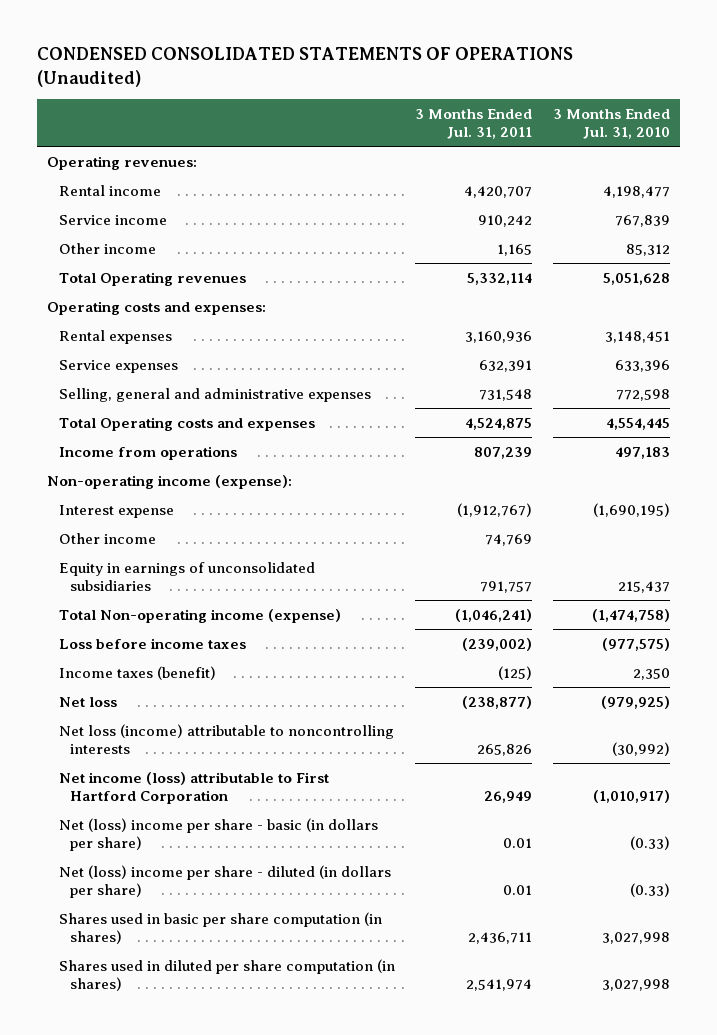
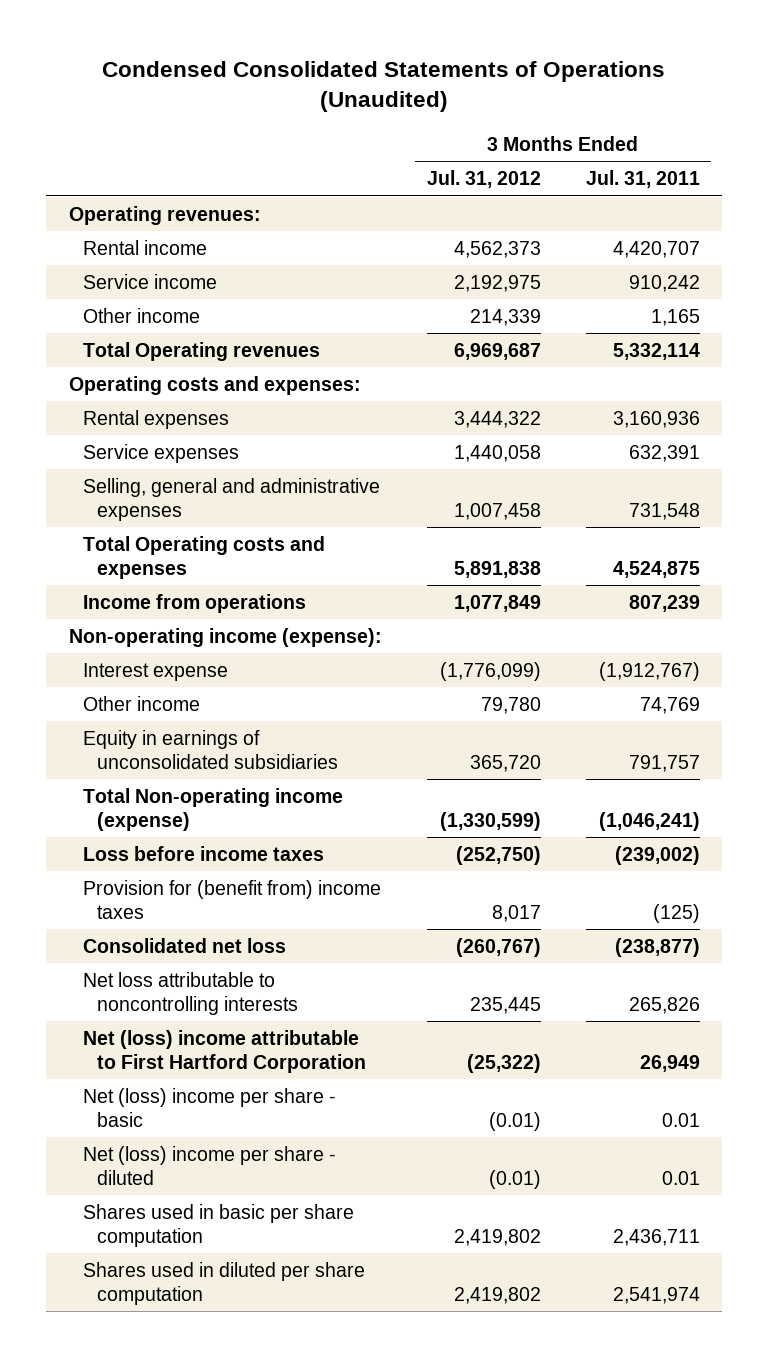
[36,47,573,87] CONDENSED CONSOLIDATED STATEMENTS OF OPERATIONS (Unaudited) -> [102,60,666,113] Condensed Consolidated Statements of Operations (Unaudited)
[553,108,671,139] 3 Months Ended Jul. 31, 2010 -> none
none -> [426,170,541,189] Jul. 31, 2012
[58,665,216,680] Income taxes (benefit) -> [82,879,381,920] Provision for (benefit from) income taxes
[58,696,117,707] Net loss -> [82,937,286,953] Consolidated net loss
[58,723,394,754] Net loss (income) attributable to noncontrolling interests -> [82,971,298,1016] Net loss attributable to noncontrolling interests
[58,771,329,804] Net income (loss) attributable to First Hartford Corporation -> [82,1029,366,1074] Net (loss) income attributable to First Hartford Corporation
[58,817,378,851] Net (loss) income per share - basic (in dollars per share) -> [82,1087,336,1128] Net (loss) income per share - basic
[58,864,391,898] Net (loss) income per share - diluted (in dollars per share) -> [82,1145,336,1186] Net (loss) income per share - diluted
[58,911,382,944] Shares used in basic per share computation (in shares) -> [82,1203,354,1248] Shares used in basic per share computation
[58,958,395,991] Shares used in diluted per share computation (in shares) -> [82,1261,365,1306] Shares used in diluted per share computation

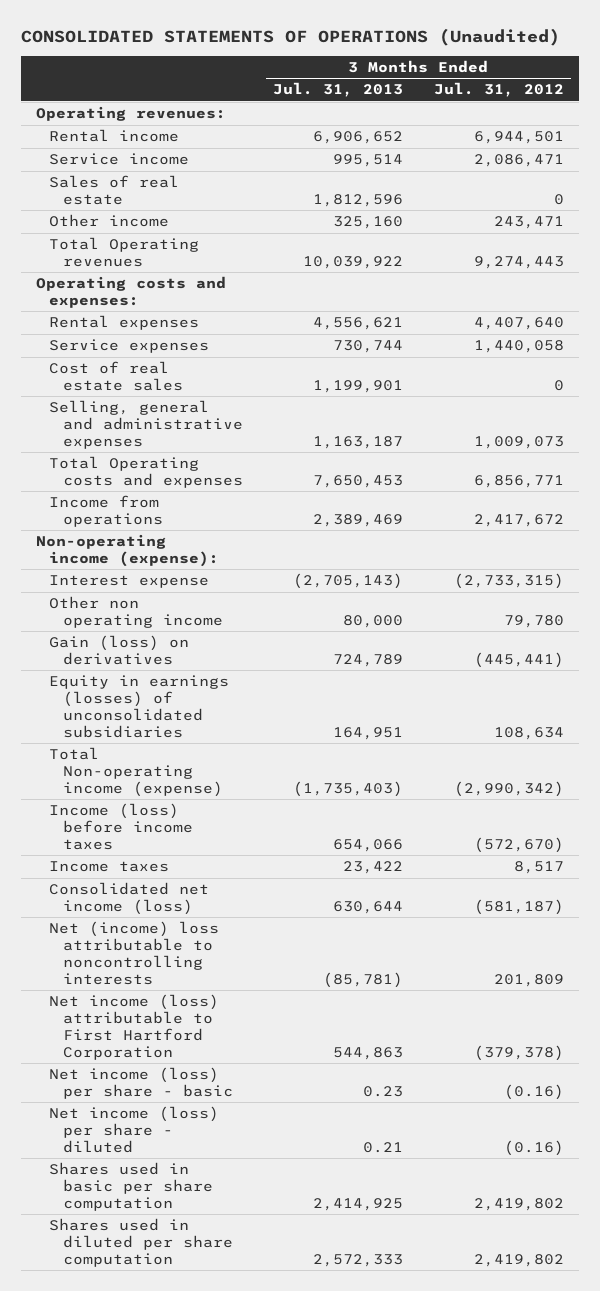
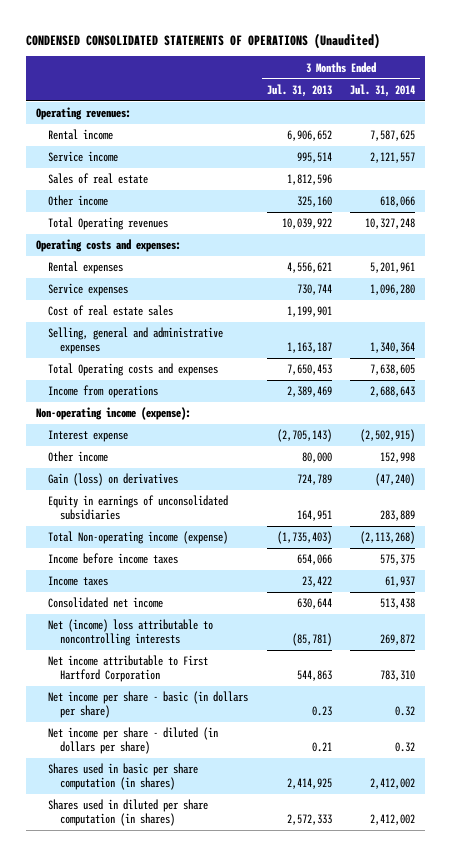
[20,28,560,47] CONSOLIDATED STATEMENTS OF OPERATIONS (Unaudited) -> [26,32,381,49] CONDENSED CONSOLIDATED STATEMENTS OF OPERATIONS (Unaudited)
[433,82,564,98] Jul. 31, 2012 -> none
none -> [350,83,416,97] Jul. 31, 2014
[49,596,223,628] Other non operating income -> [47,451,108,463] Other income
[49,675,230,738] Equity in earnings (losses) of unconsolidated subsidiaries -> [47,495,228,521] Equity in earnings of unconsolidated subsidiaries
[49,803,193,850] Income (loss) before income taxes -> [47,553,178,565] Income before income taxes
[49,882,210,915] Consolidated net income (loss) -> [47,597,163,609] Consolidated net income
[49,994,220,1060] Net income (loss) attributable to First Hartford Corporation -> [47,655,208,683] Net income attributable to First Hartford Corporation
[49,1067,233,1099] Net income (loss) per share - basic -> [47,691,248,719] Net income per share - basic (in dollars per share)
[49,1106,220,1153] Net income (loss) per share - diluted -> [47,727,218,755] Net income per share - diluted (in dollars per share)
[49,1162,213,1211] Shares used in basic per share computation -> [47,763,198,791] Shares used in basic per share computation (in shares)
[49,1218,233,1267] Shares used in diluted per share computation -> [47,799,208,827] Shares used in diluted per share computation (in shares)

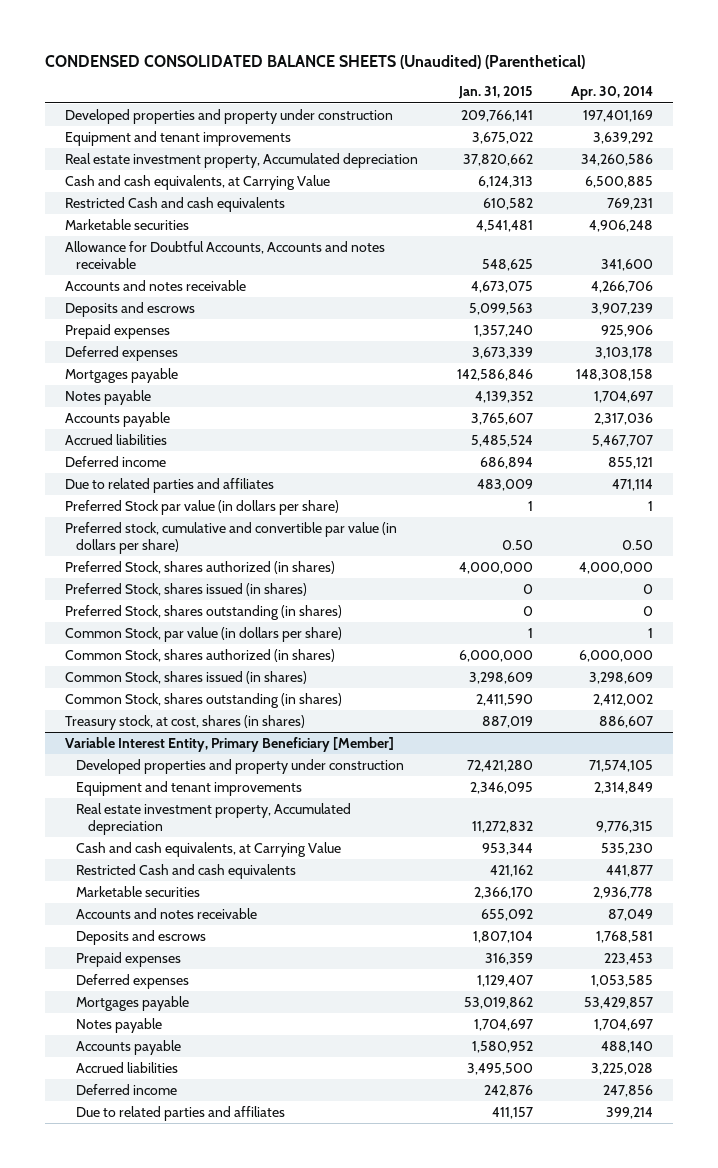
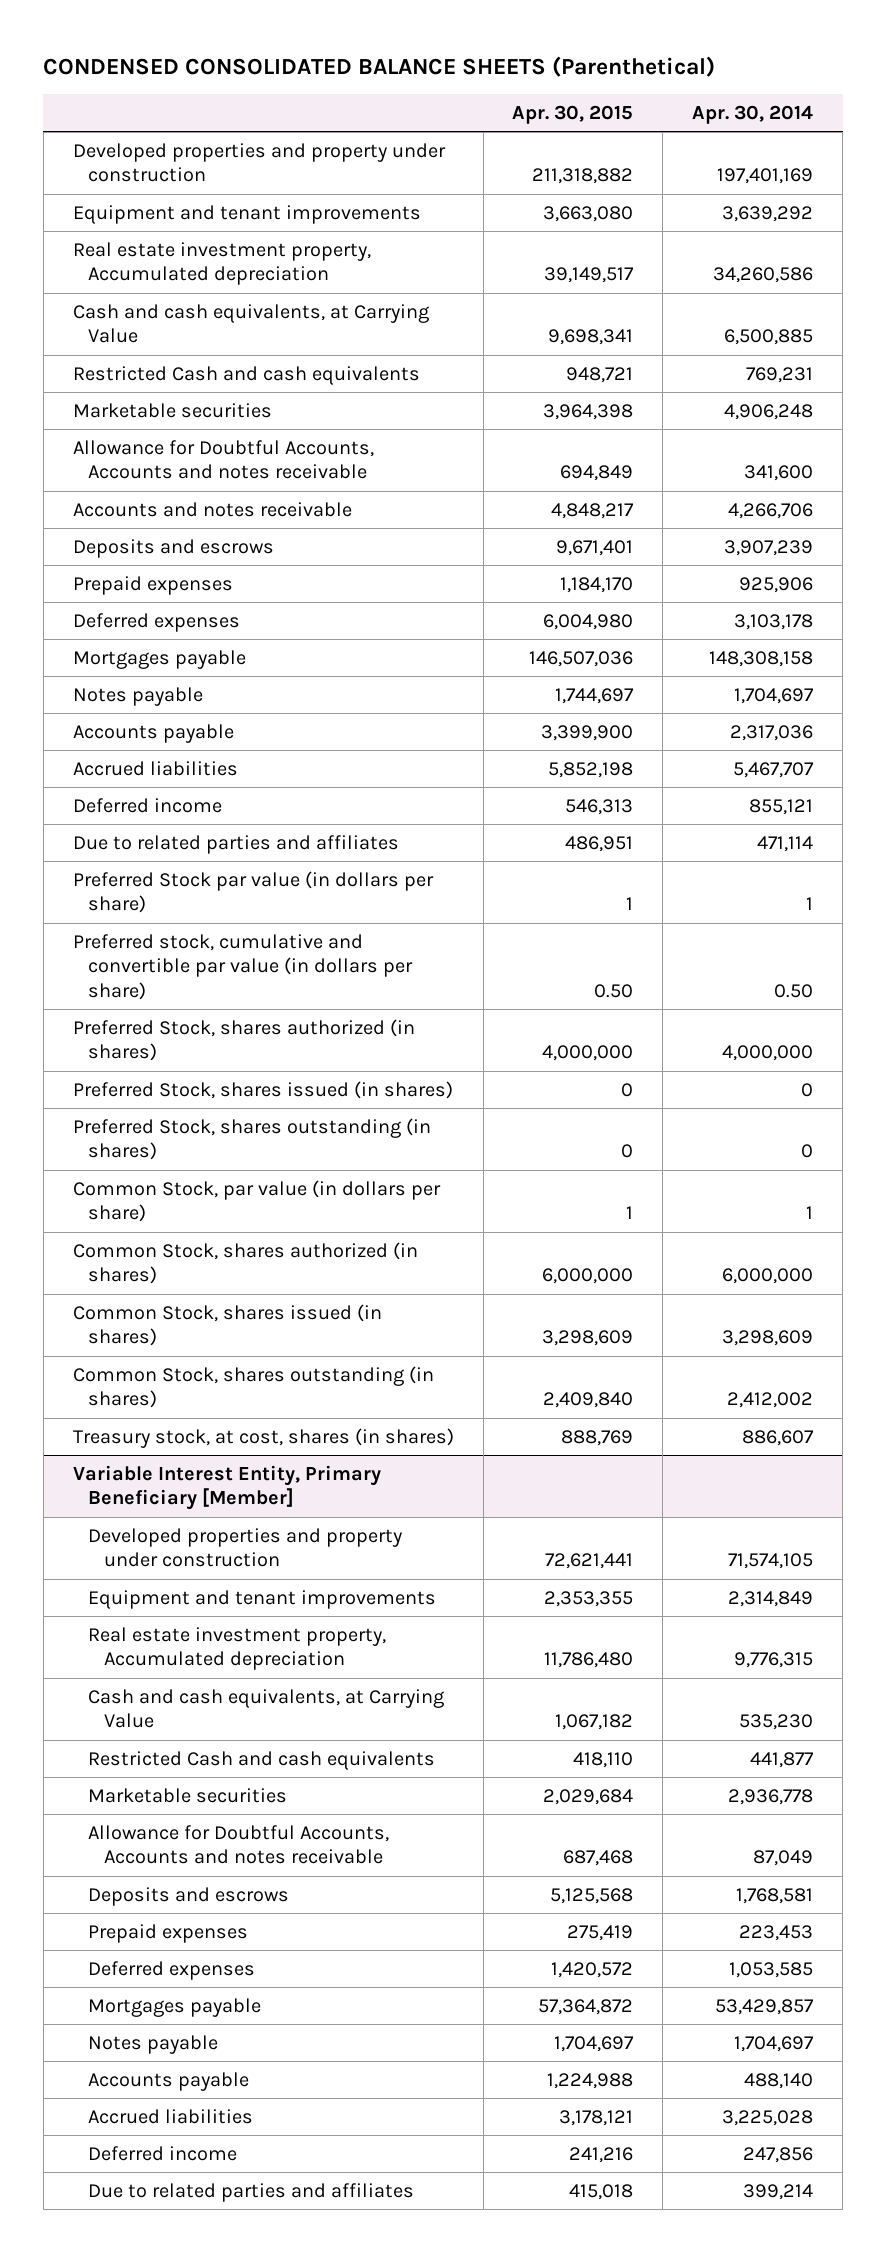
[45,54,586,69] CONDENSED CONSOLIDATED BALANCE SHEETS (Unaudited) (Parenthetical) -> [43,56,716,78] CONDENSED CONSOLIDATED BALANCE SHEETS (Parenthetical)
[457,86,533,100] Jan. 31, 2015 -> none
none -> [512,104,634,124] Apr. 30, 2015
[76,907,258,919] Accounts and notes receivable -> [88,1824,390,1865] Allowance for Doubtful Accounts, Accounts and notes receivable

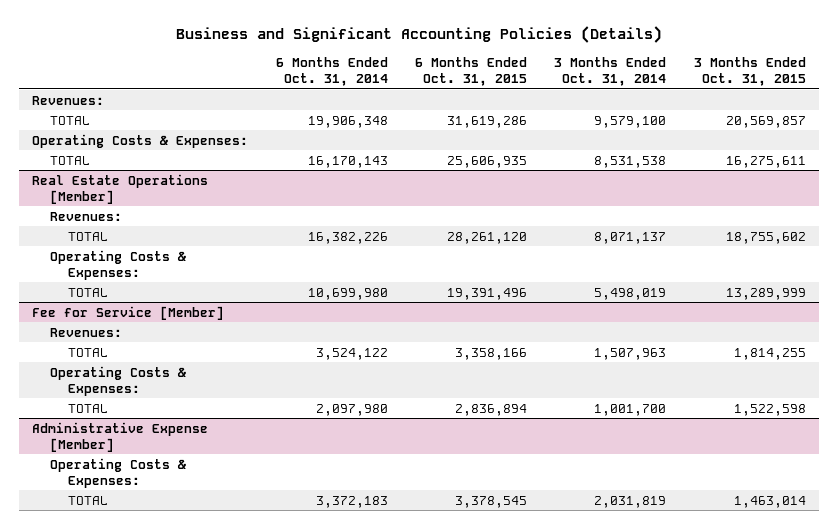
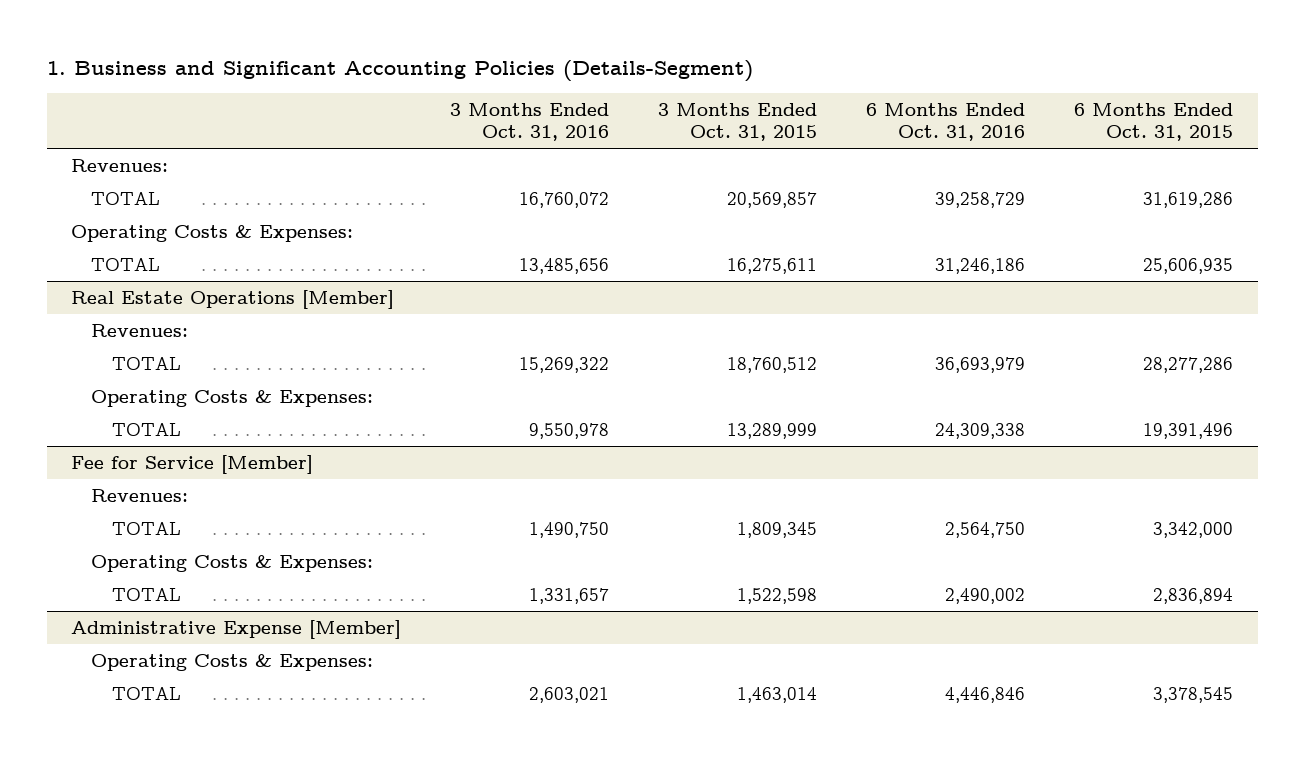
[176,26,663,44] Business and Significant Accounting Policies (Details) -> [46,59,753,82] 1. Business and Significant Accounting Policies (Details-Segment)
[275,57,388,87] 6 Months Ended Oct. 31, 2014 -> none
[554,57,667,87] 3 Months Ended Oct. 31, 2014 -> none
none -> [450,103,610,142] 3 Months Ended Oct. 31, 2016
none -> [866,103,1026,142] 6 Months Ended Oct. 31, 2016
[447,231,528,244] 28,261,120 -> [1143,356,1234,373] 28,277,286
[725,231,806,244] 18,755,602 -> [727,356,818,373] 18,760,512
[455,347,528,360] 3,358,166 -> [1153,521,1234,538] 3,342,000
[733,347,806,360] 1,814,255 -> [737,521,818,538] 1,809,345

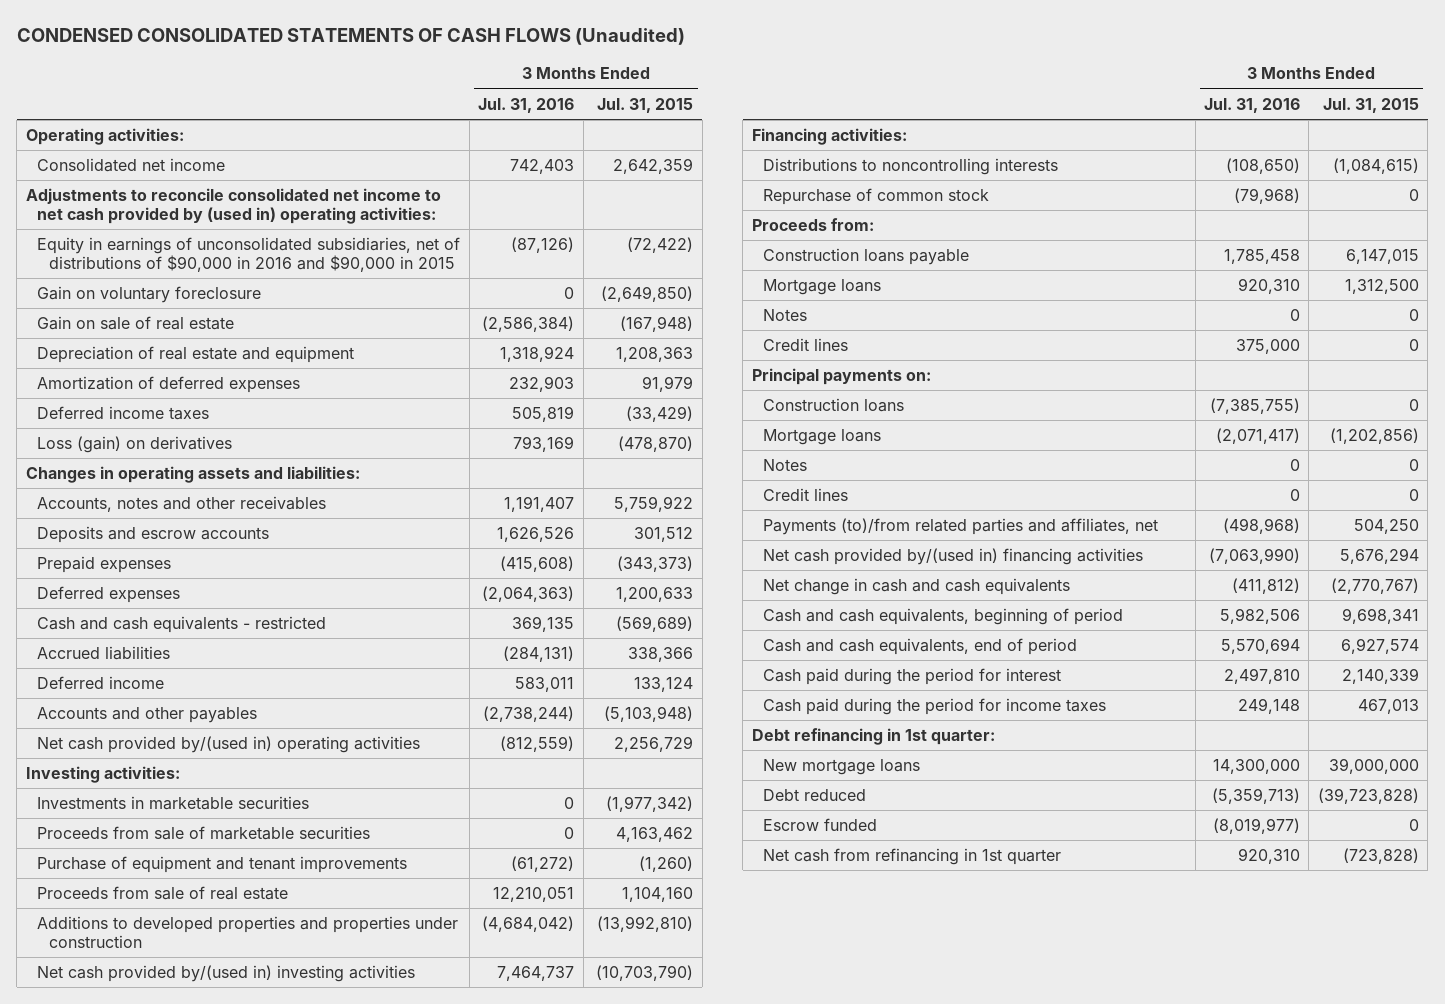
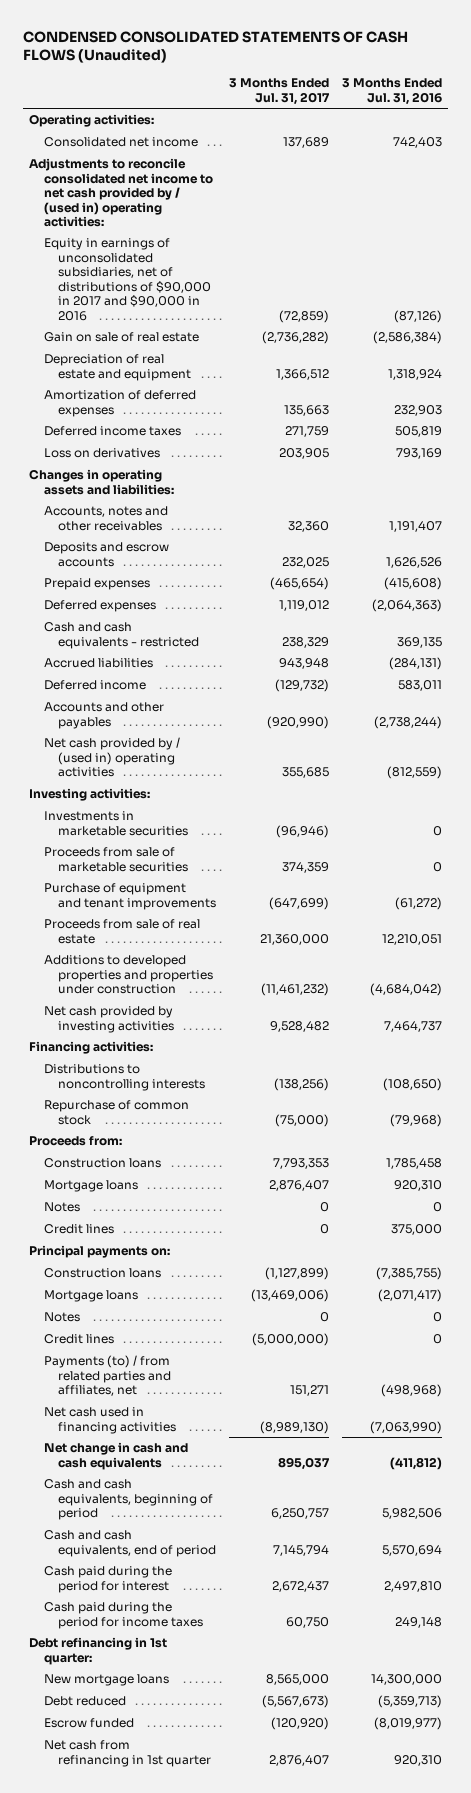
[597,97,694,113] Jul. 31, 2015 -> none
none -> [228,78,330,105] 3 Months Ended Jul. 31, 2017
[37,286,262,304] Gain on voluntary foreclosure -> none
[25,188,441,224] Adjustments to reconcile consolidated net income to net cash provided by (used in) operating activities: -> [29,158,213,228] Adjustments to reconcile consolidated net income to net cash provided by / (used in) operating activities:
[37,237,461,272] Equity in earnings of unconsolidated subsidiaries, net of distributions of $90,000 in 2016 and $90,000 in 2015 -> [43,238,211,321] Equity in earnings of unconsolidated subsidiaries, net of distributions of $90,000 in 2017 and $90,000 in 2016
[37,436,233,454] Loss (gain) on derivatives -> [43,448,160,459] Loss on derivatives
[37,736,421,754] Net cash provided by/(used in) operating activities -> [43,737,180,778] Net cash provided by / (used in) operating activities
[37,965,416,983] Net cash provided by/(used in) investing activities -> [43,1006,174,1033] Net cash provided by investing activities
[763,248,970,266] Construction loans payable -> [43,1158,161,1169] Construction loans
[763,518,1159,536] Payments (to)/from related parties and affiliates, net -> [43,1355,171,1397] Payments (to) / from related parties and affiliates, net
[763,548,1144,566] Net cash provided by/(used in) financing activities -> [43,1407,176,1434] Net cash used in financing activities

